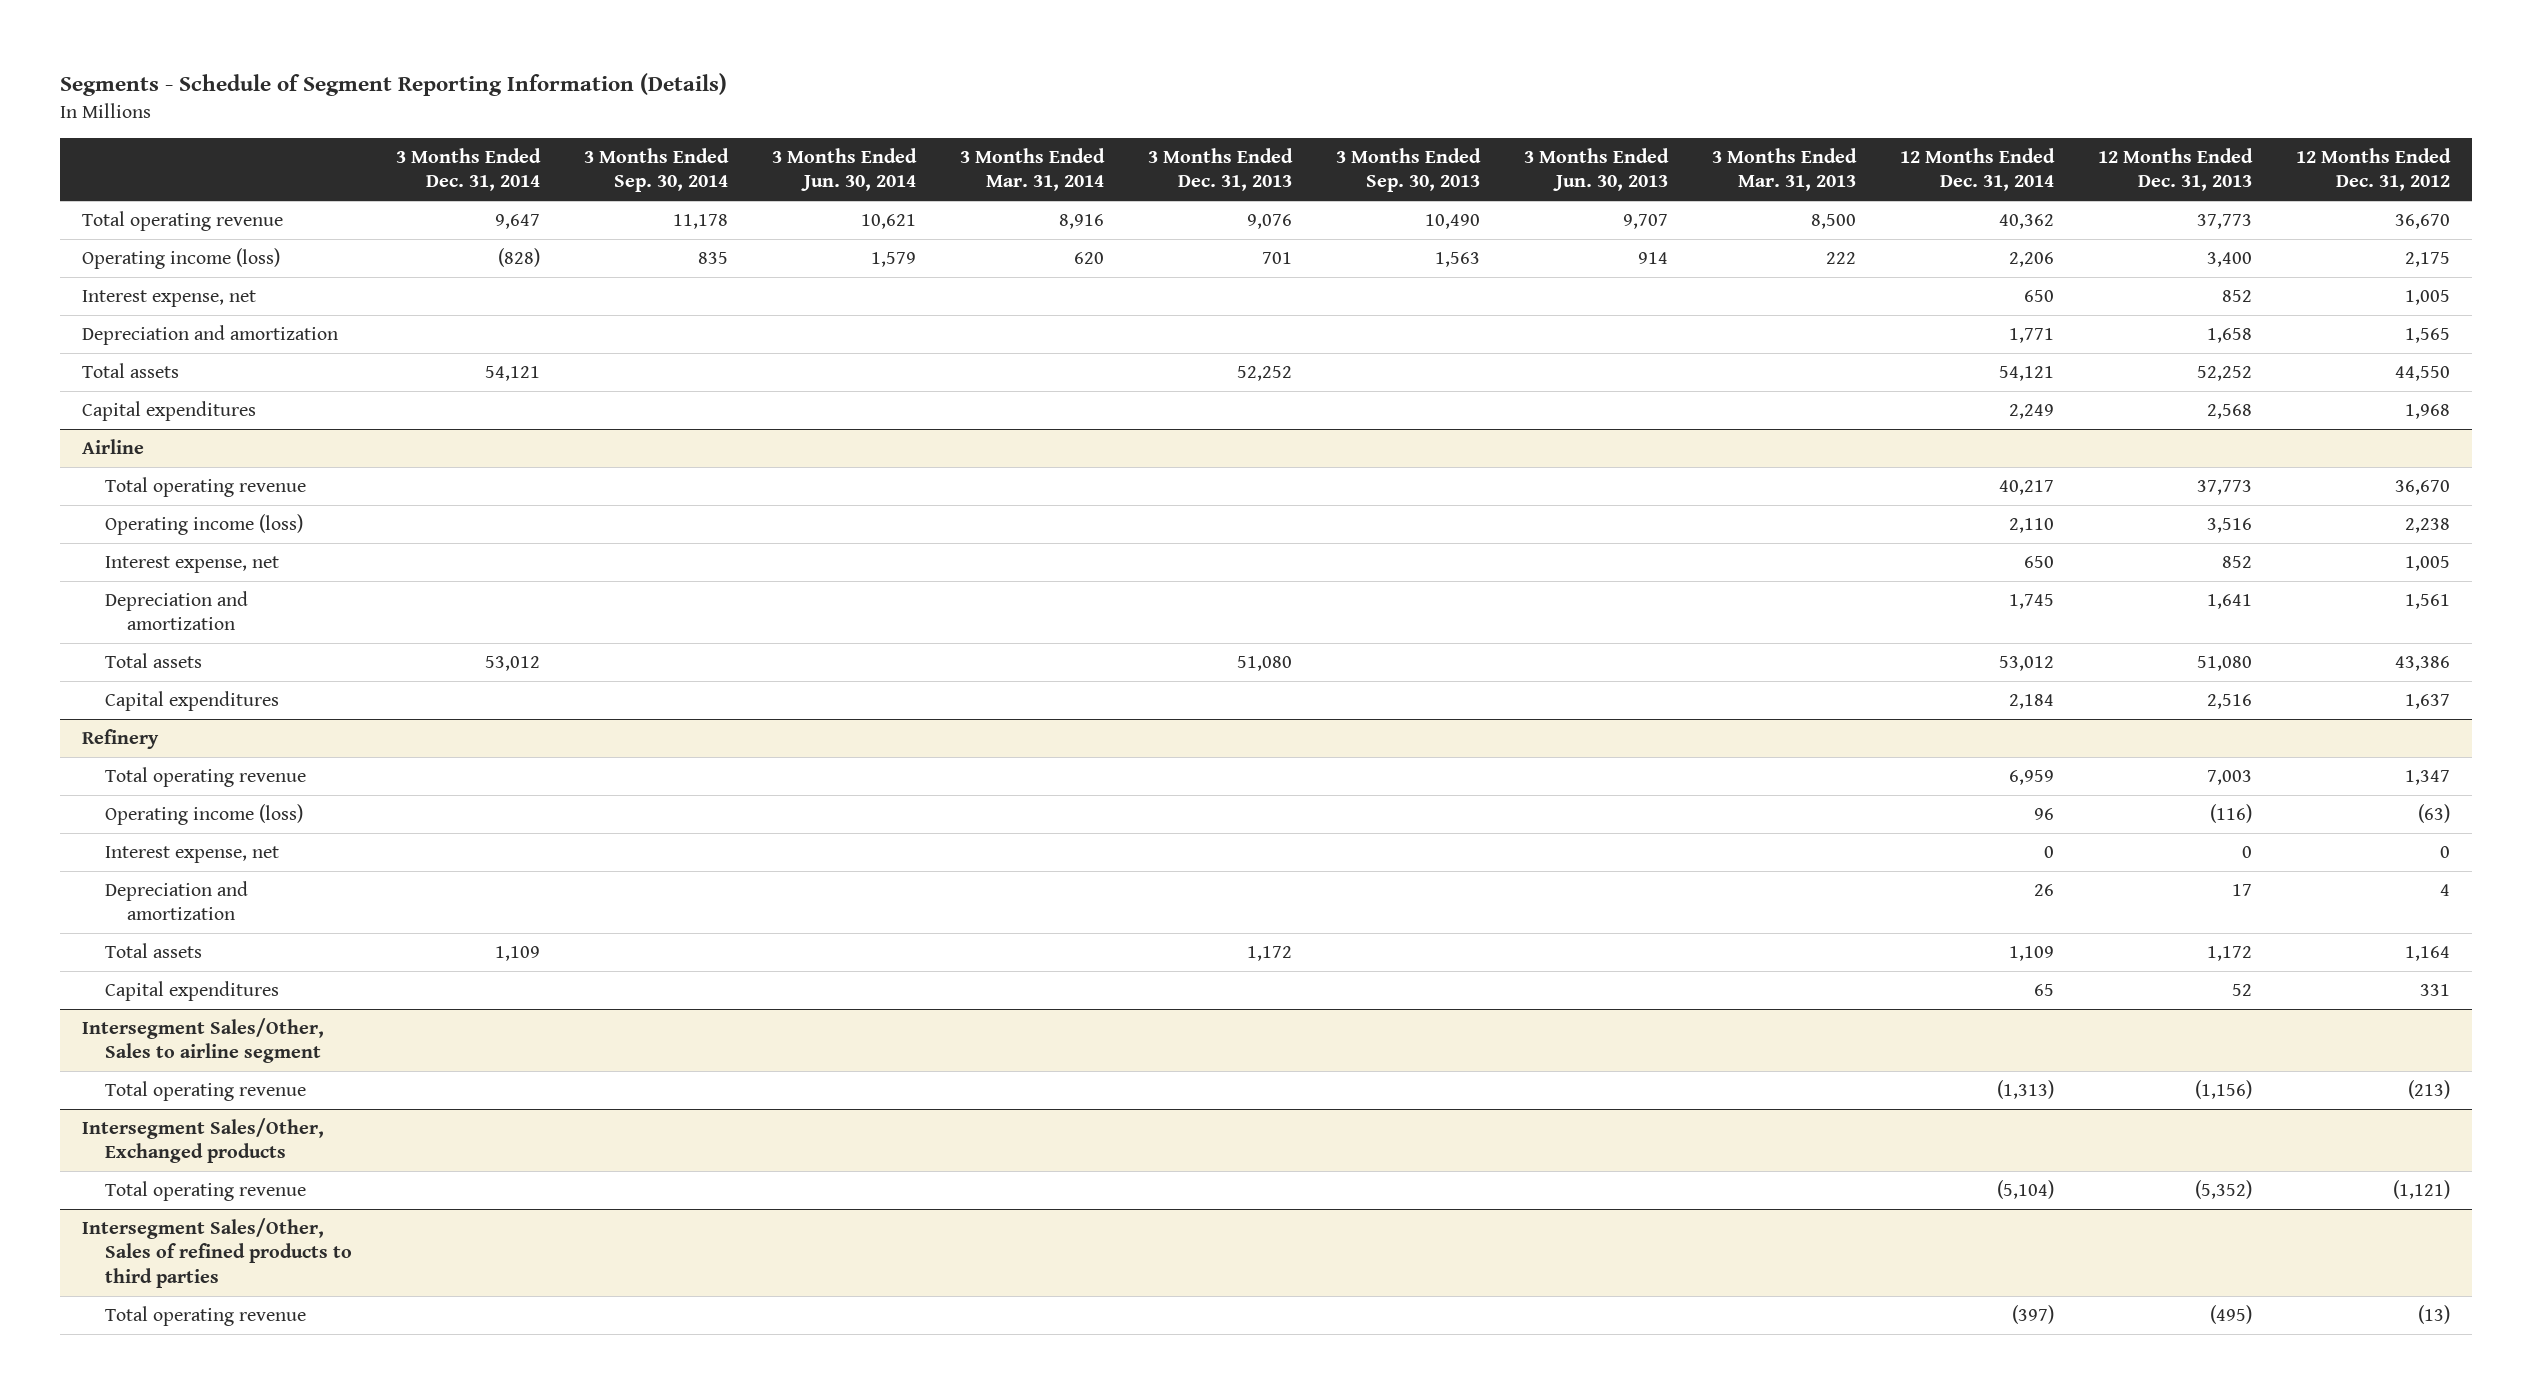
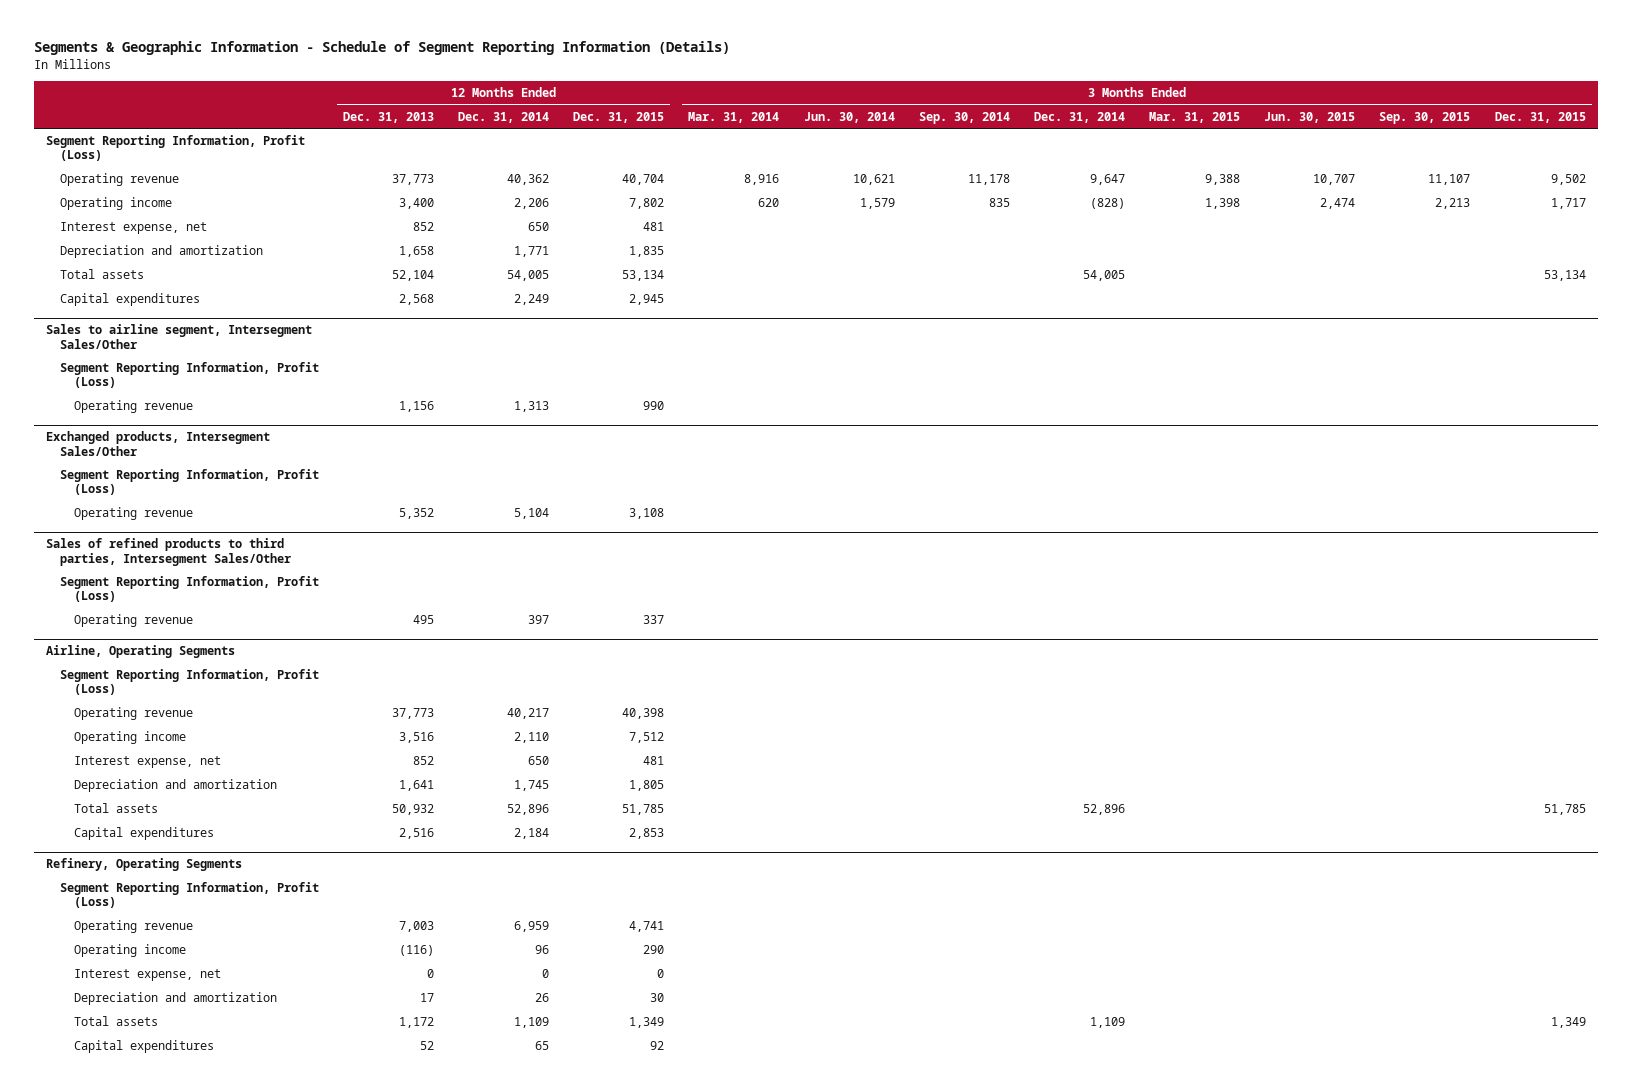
[60,73,728,97] Segments - Schedule of Segment Reporting Information (Details) -> [33,41,730,56] Segments & Geographic Information - Schedule of Segment Reporting Information (Details)
[1147,148,1293,192] 3 Months Ended Dec. 31, 2013 -> none
[1335,148,1481,193] 3 Months Ended Sep. 30, 2013 -> none
[1523,148,1669,192] 3 Months Ended Jun. 30, 2013 -> none
[1711,148,1857,192] 3 Months Ended Mar. 31, 2013 -> none
[2295,148,2451,192] 12 Months Ended Dec. 31, 2012 -> none
none -> [573,111,665,123] Dec. 31, 2015
none -> [1149,111,1241,123] Mar. 31, 2015
none -> [1264,111,1356,123] Jun. 30, 2015
none -> [1379,111,1471,124] Sep. 30, 2015
none -> [1494,111,1586,123] Dec. 31, 2015
none -> [45,135,305,162] Segment Reporting Information, Profit (Loss)
[82,211,284,232] Total operating revenue -> [59,173,179,187] Operating revenue
[82,248,281,270] Operating income (loss) -> [59,197,172,211] Operating income
[484,366,540,382] 54,121 -> [1082,270,1125,282] 54,005
[1998,366,2054,382] 54,121 -> [507,270,550,282] 54,005
[2196,366,2252,382] 52,252 -> [391,270,434,282] 52,104
[82,439,145,455] Airline -> none
none -> [45,324,312,349] Sales to airline segment, Intersegment Sales/Other
none -> [59,362,319,389] Segment Reporting Information, Profit (Loss)
[104,477,306,498] Total operating revenue -> [73,400,193,414] Operating revenue
[1998,480,2054,496] 40,217 -> [514,401,550,413] 1,313
[2196,480,2252,496] 37,773 -> [398,401,434,413] 1,156
none -> [45,431,270,456] Exchanged products, Intersegment Sales/Other
none -> [59,469,319,496] Segment Reporting Information, Profit (Loss)
none -> [73,507,193,521] Operating revenue
none -> [45,538,291,566] Sales of refined products to third parties, Intersegment Sales/Other
none -> [59,576,319,603] Segment Reporting Information, Profit (Loss)
none -> [73,614,193,628] Operating revenue
none -> [45,645,235,659] Airline, Operating Segments
none -> [59,669,319,696] Segment Reporting Information, Profit (Loss)
none -> [73,707,193,721] Operating revenue
[104,514,303,536] Operating income (loss) -> [73,731,186,745] Operating income
[484,656,540,672] 53,012 -> [1082,804,1125,816] 52,896
[1998,656,2054,672] 53,012 -> [507,804,550,816] 52,896
[2196,656,2252,672] 51,080 -> [391,804,434,816] 50,932
[82,729,160,750] Refinery -> none
none -> [45,858,242,872] Refinery, Operating Segments
none -> [59,882,319,909] Segment Reporting Information, Profit (Loss)
[104,767,306,788] Total operating revenue -> [73,920,193,934] Operating revenue
[104,804,303,826] Operating income (loss) -> [73,944,186,958] Operating income
[82,1018,325,1064] Intersegment Sales/Other, Sales to airline segment -> none
[104,1081,306,1102] Total operating revenue -> none
[82,1118,325,1164] Intersegment Sales/Other, Exchanged products -> none
[104,1181,306,1202] Total operating revenue -> none
[82,1218,352,1288] Intersegment Sales/Other, Sales of refined products to third parties -> none
[104,1306,306,1327] Total operating revenue -> none

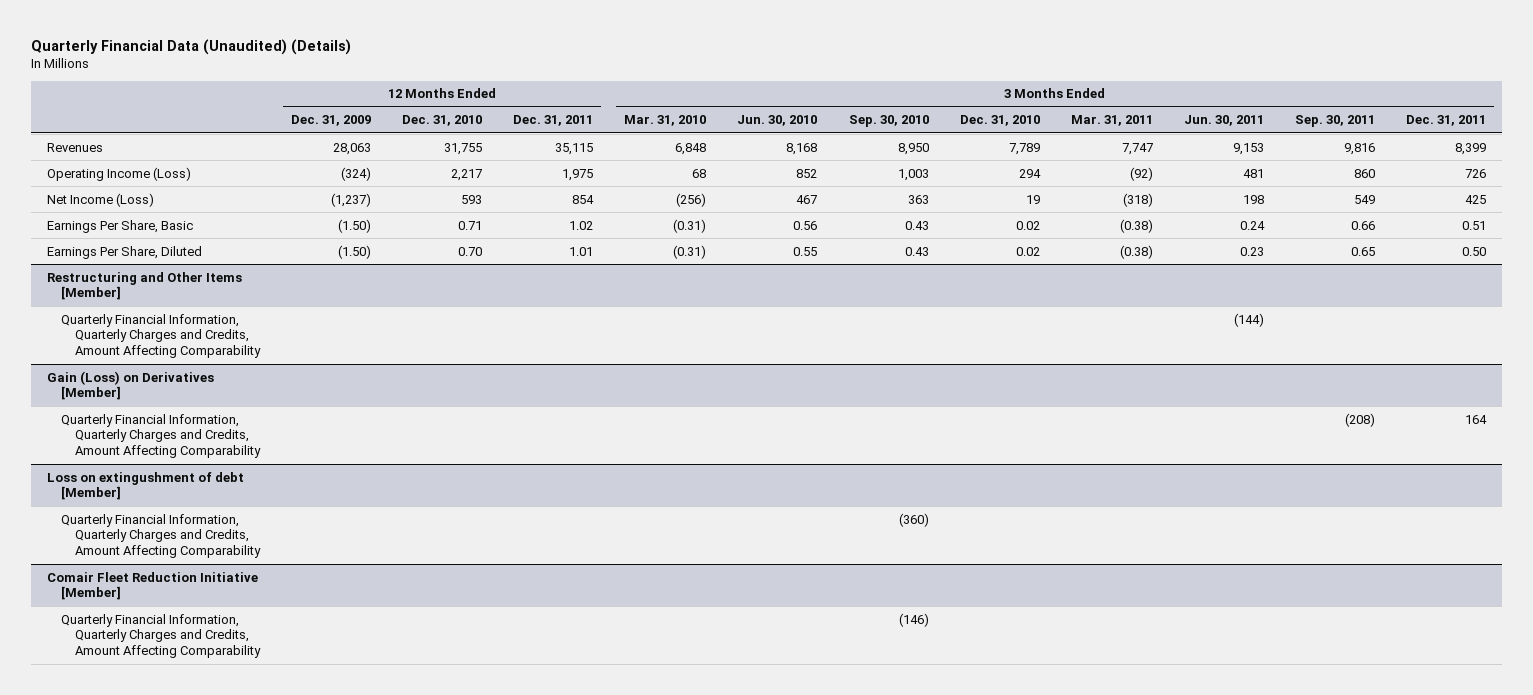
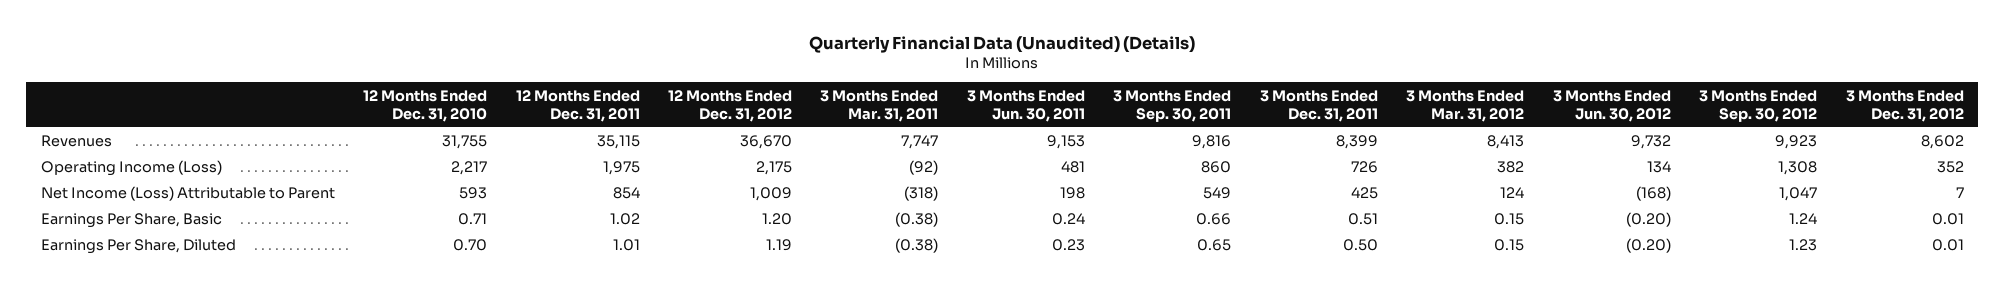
[290,115,371,127] Dec. 31, 2009 -> none
[624,115,707,127] Mar. 31, 2010 -> none
[737,115,818,127] Jun. 30, 2010 -> none
[848,115,929,128] Sep. 30, 2010 -> none
[959,115,1040,127] Dec. 31, 2010 -> none
none -> [667,89,792,122] 12 Months Ended Dec. 31, 2012
none -> [1406,89,1525,122] 3 Months Ended Mar. 31, 2012
none -> [1552,89,1671,122] 3 Months Ended Jun. 30, 2012
none -> [1699,89,1818,122] 3 Months Ended Sep. 30, 2012
none -> [1845,89,1964,122] 3 Months Ended Dec. 31, 2012
[46,192,154,207] Net Income (Loss) -> [40,186,335,202] Net Income (Loss) Attributable to Parent
[46,271,242,301] Restructuring and Other Items [Member] -> none
[60,313,261,359] Quarterly Financial Information, Quarterly Charges and Credits, Amount Affecting Comparability -> none
[46,370,214,401] Gain (Loss) on Derivatives [Member] -> none
[60,413,261,459] Quarterly Financial Information, Quarterly Charges and Credits, Amount Affecting Comparability -> none
[46,471,244,501] Loss on extingushment of debt [Member] -> none
[60,513,261,559] Quarterly Financial Information, Quarterly Charges and Credits, Amount Affecting Comparability -> none
[46,571,258,601] Comair Fleet Reduction Initiative [Member] -> none
[60,613,261,659] Quarterly Financial Information, Quarterly Charges and Credits, Amount Affecting Comparability -> none

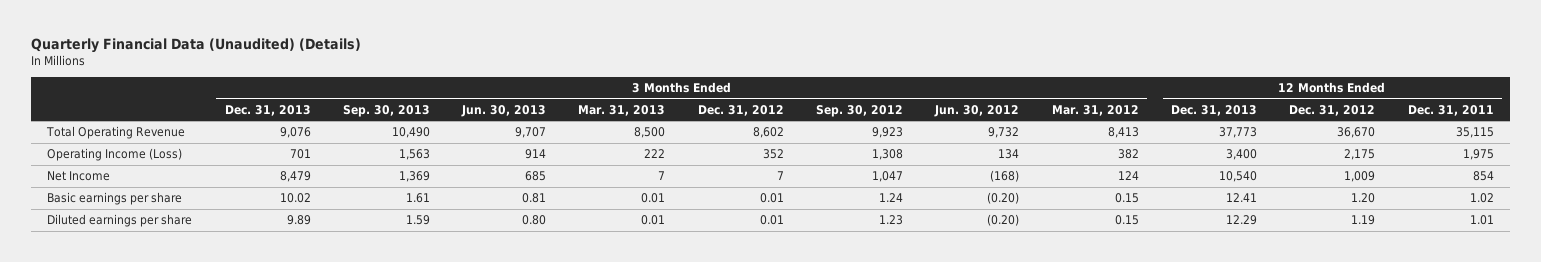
[363,89,488,122] 12 Months Ended Dec. 31, 2010 -> none
[820,89,939,122] 3 Months Ended Mar. 31, 2011 -> none
[966,89,1085,122] 3 Months Ended Jun. 30, 2011 -> none
[1113,89,1232,122] 3 Months Ended Sep. 30, 2011 -> none
[1259,89,1378,122] 3 Months Ended Dec. 31, 2011 -> none
none -> [224,104,311,116] Dec. 31, 2013
none -> [342,104,430,117] Sep. 30, 2013
none -> [461,104,547,117] Jun. 30, 2013
none -> [578,104,666,116] Mar. 31, 2013
none -> [1170,104,1257,116] Dec. 31, 2013
[40,135,112,148] Revenues -> [46,126,186,140] Total Operating Revenue
[40,186,335,202] Net Income (Loss) Attributable to Parent -> [47,171,111,182] Net Income
[40,213,222,229] Earnings Per Share, Basic -> [47,192,183,206] Basic earnings per share
[40,239,236,255] Earnings Per Share, Diluted -> [47,214,193,228] Diluted earnings per share

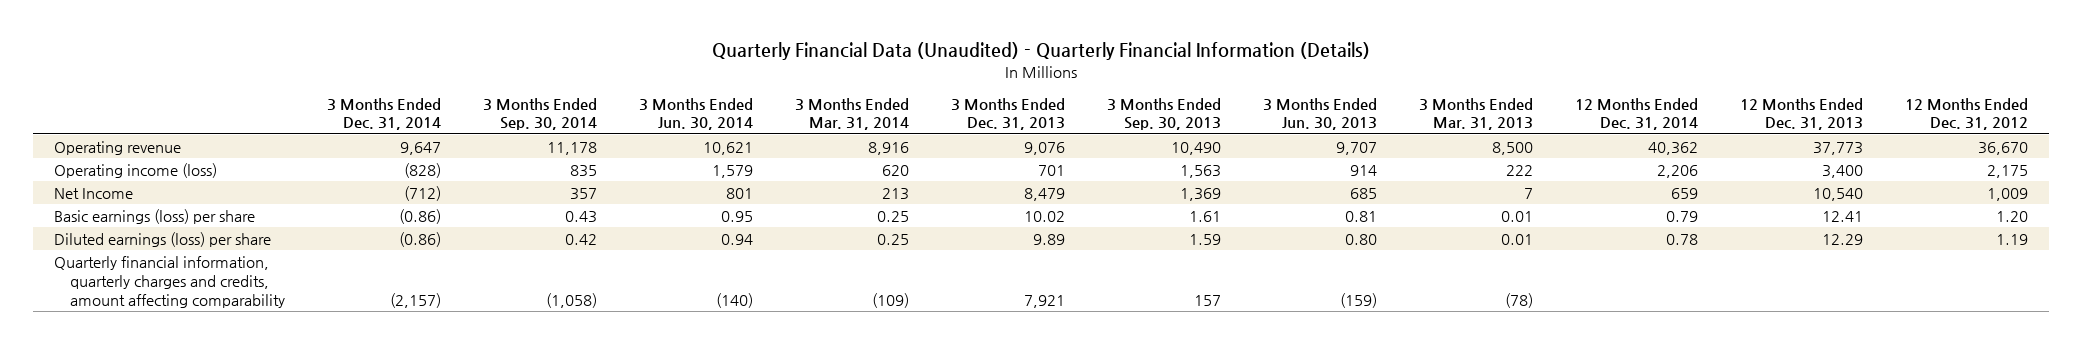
[31,38,362,54] Quarterly Financial Data (Unaudited) (Details) -> [711,42,1370,61] Quarterly Financial Data (Unaudited) - Quarterly Financial Information (Details)
[697,104,784,116] Dec. 31, 2012 -> none
[816,104,904,117] Sep. 30, 2012 -> none
[934,104,1020,117] Jun. 30, 2012 -> none
[1051,104,1139,116] Mar. 31, 2012 -> none
[1407,104,1494,116] Dec. 31, 2011 -> none
none -> [326,97,441,131] 3 Months Ended Dec. 31, 2014
none -> [482,97,597,131] 3 Months Ended Sep. 30, 2014
none -> [638,97,753,131] 3 Months Ended Jun. 30, 2014
none -> [794,97,909,131] 3 Months Ended Mar. 31, 2014
none -> [1574,97,1698,131] 12 Months Ended Dec. 31, 2014
[46,126,186,140] Total Operating Revenue -> [53,140,181,155] Operating revenue
[47,148,183,162] Operating Income (Loss) -> [53,162,217,178] Operating income (loss)
[47,192,183,206] Basic earnings per share -> [53,208,255,224] Basic earnings (loss) per share
[47,214,193,228] Diluted earnings per share -> [53,231,271,247] Diluted earnings (loss) per share
none -> [53,255,285,308] Quarterly financial information, quarterly charges and credits, amount affecting comparability

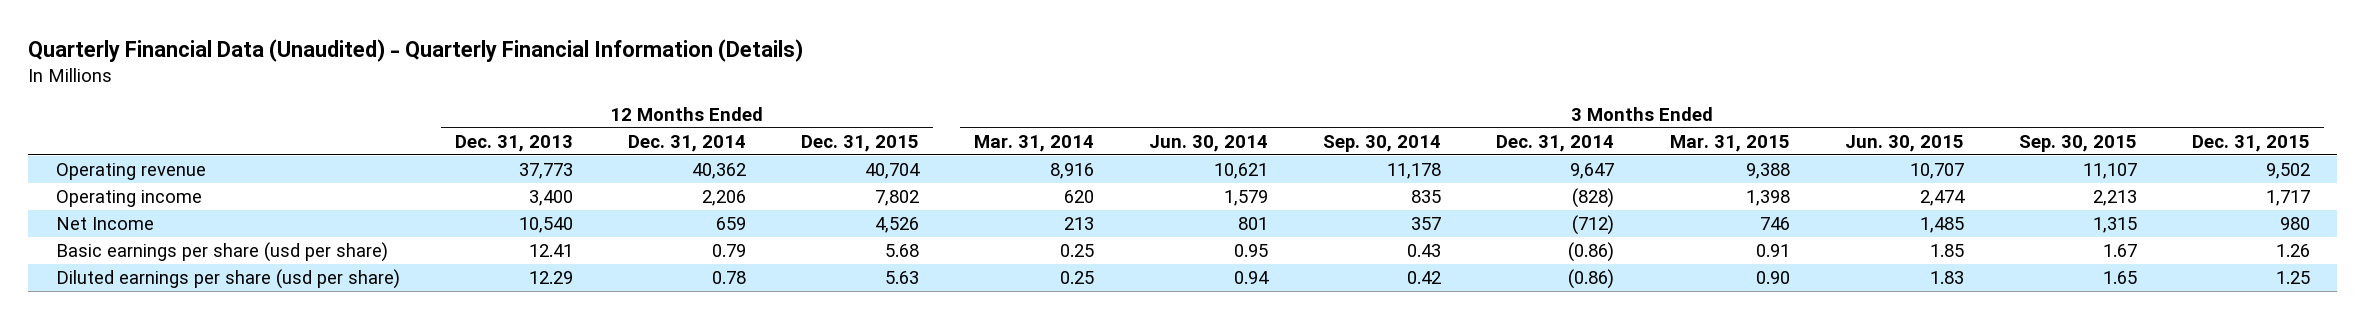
[950,97,1065,131] 3 Months Ended Dec. 31, 2013 -> none
[1106,97,1221,131] 3 Months Ended Sep. 30, 2013 -> none
[1262,97,1377,131] 3 Months Ended Jun. 30, 2013 -> none
[1418,97,1533,131] 3 Months Ended Mar. 31, 2013 -> none
[1904,97,2028,131] 12 Months Ended Dec. 31, 2012 -> none
none -> [801,134,920,152] Dec. 31, 2015
none -> [1669,134,1790,152] Mar. 31, 2015
none -> [1844,134,1964,152] Jun. 30, 2015
none -> [2018,134,2137,152] Sep. 30, 2015
none -> [2191,134,2310,152] Dec. 31, 2015
[53,162,217,178] Operating income (loss) -> [55,190,202,208] Operating income
[53,255,285,308] Quarterly financial information, quarterly charges and credits, amount affecting comparability -> none
[53,208,255,224] Basic earnings (loss) per share -> [55,242,388,263] Basic earnings per share (usd per share)
[53,231,271,247] Diluted earnings (loss) per share -> [55,269,400,290] Diluted earnings per share (usd per share)

